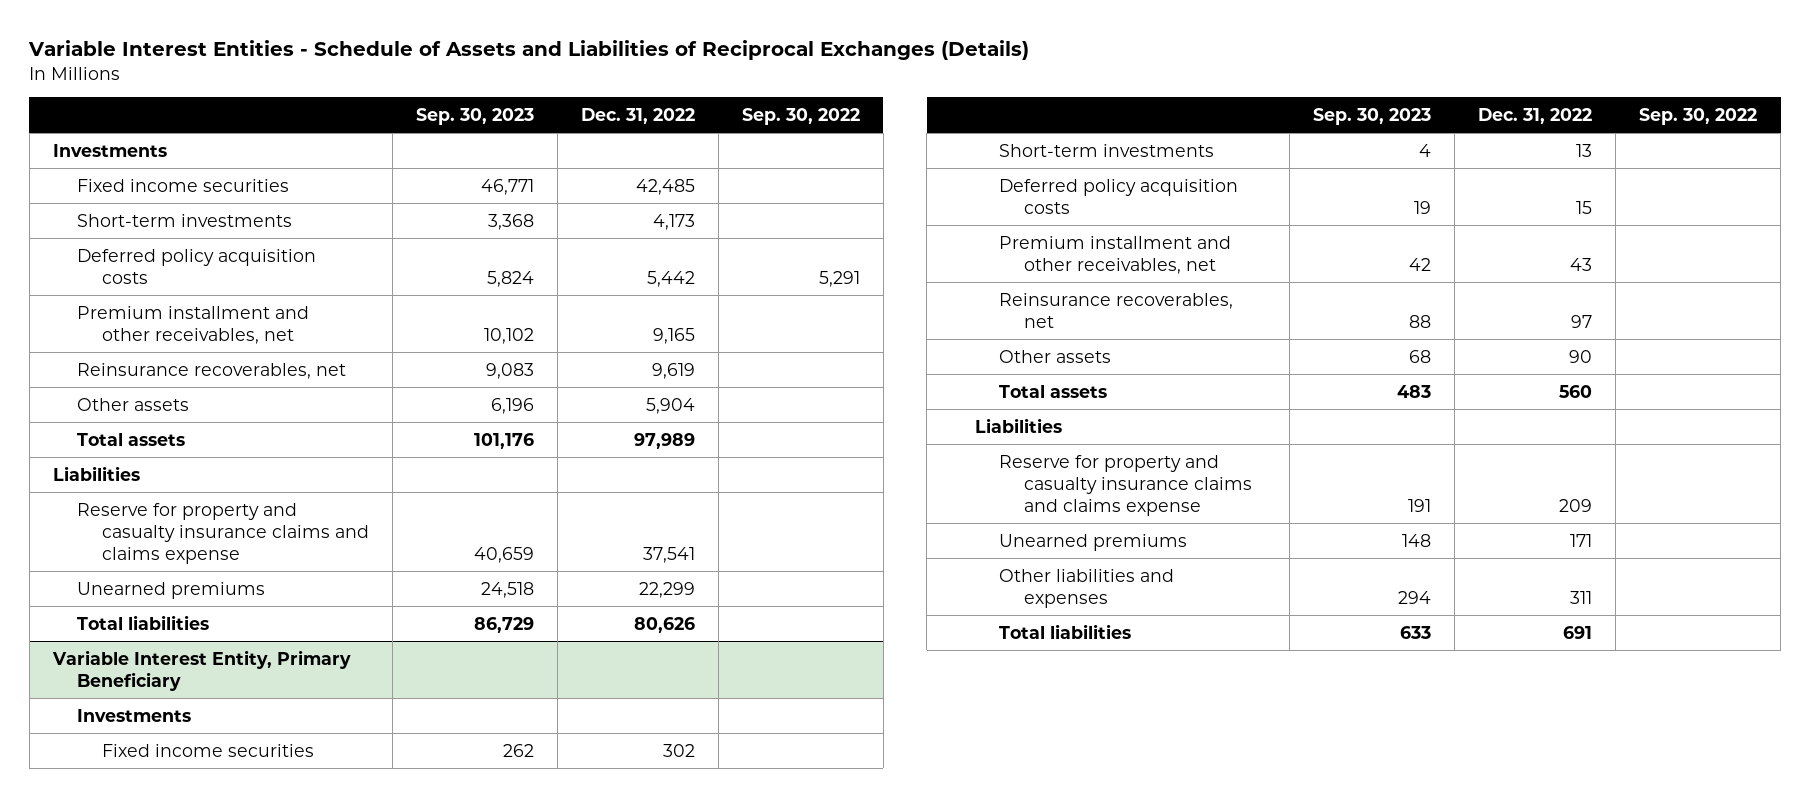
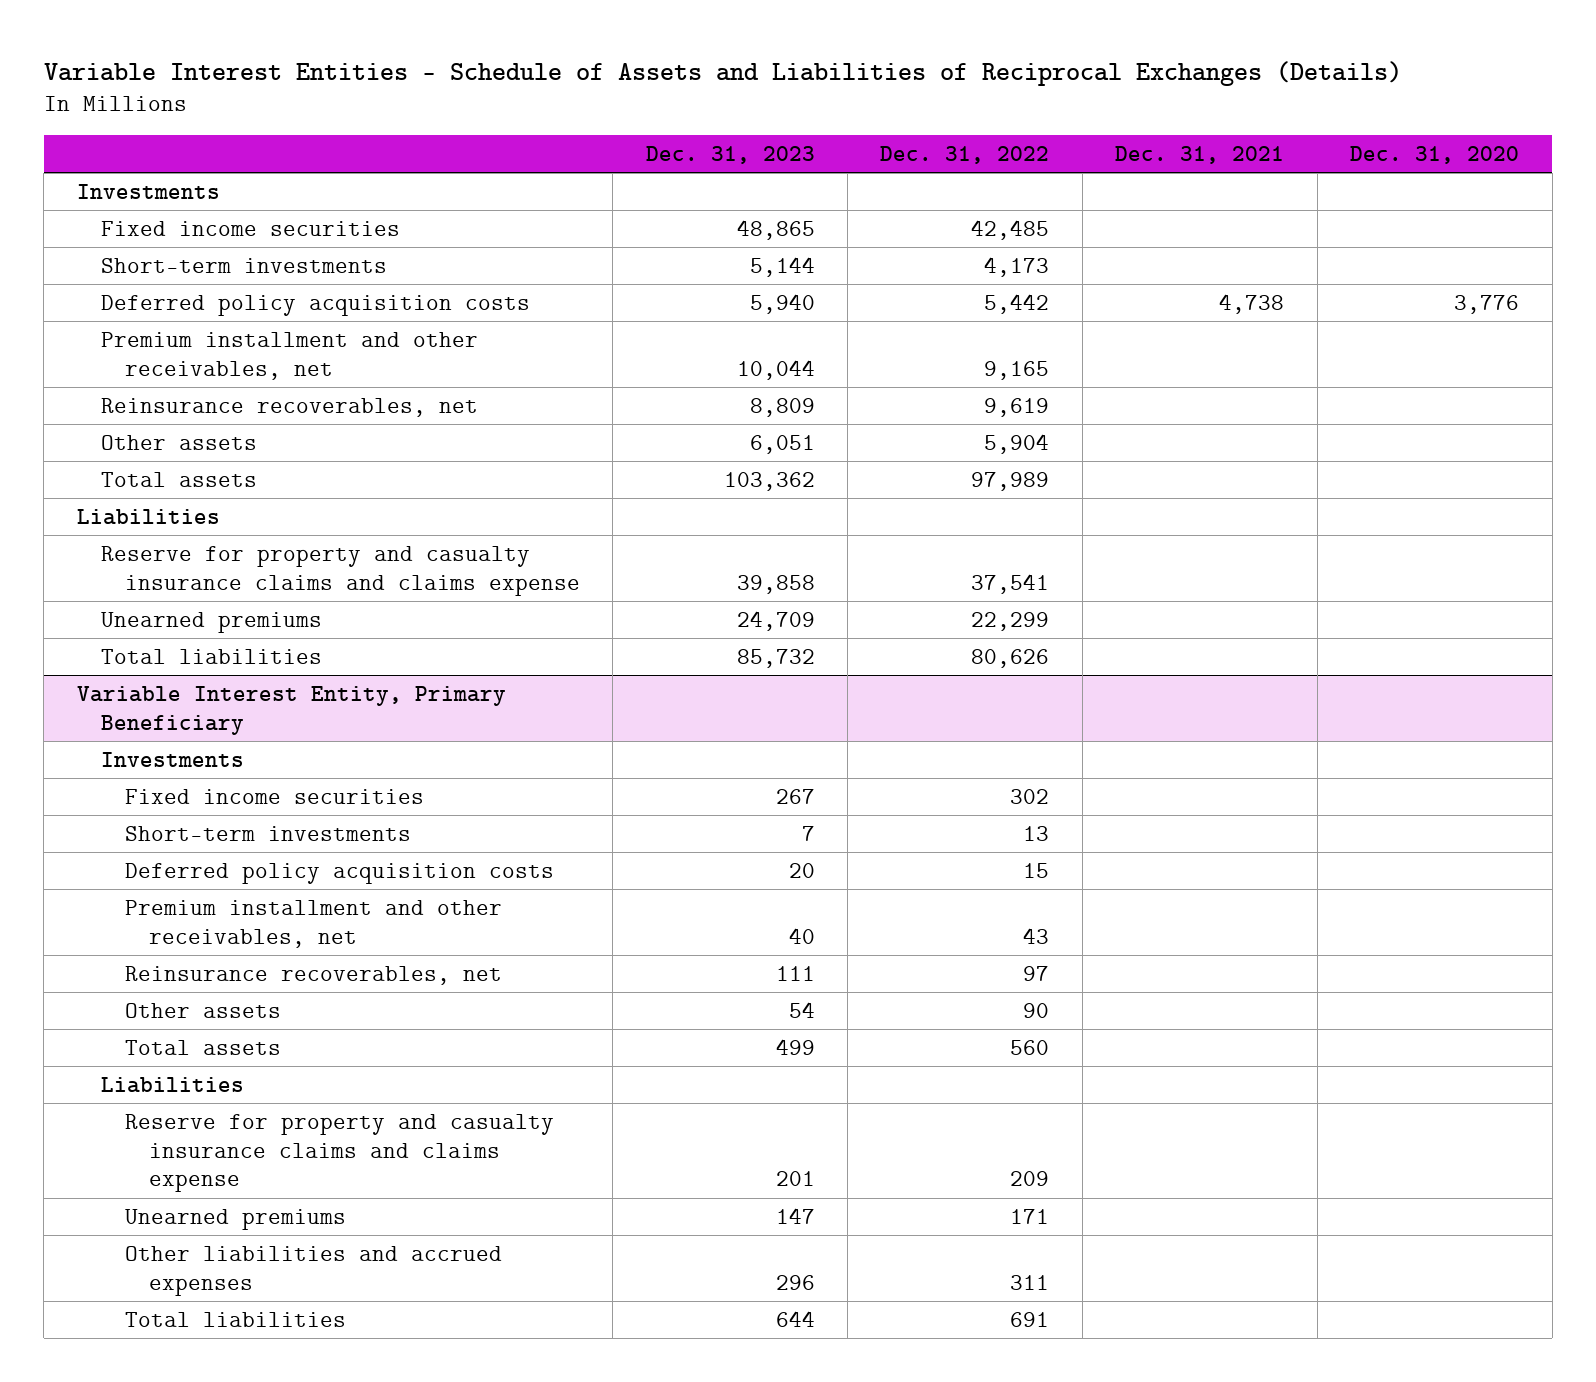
[415,107,534,125] Sep. 30, 2023 -> none
[741,107,860,125] Sep. 30, 2022 -> none
none -> [645,145,815,164] Dec. 31, 2023
none -> [1115,145,1285,164] Dec. 31, 2021
none -> [1350,145,1520,164] Dec. 31, 2020
[999,568,1175,608] Other liabilities and expenses -> [124,1245,502,1296] Other liabilities and accrued expenses

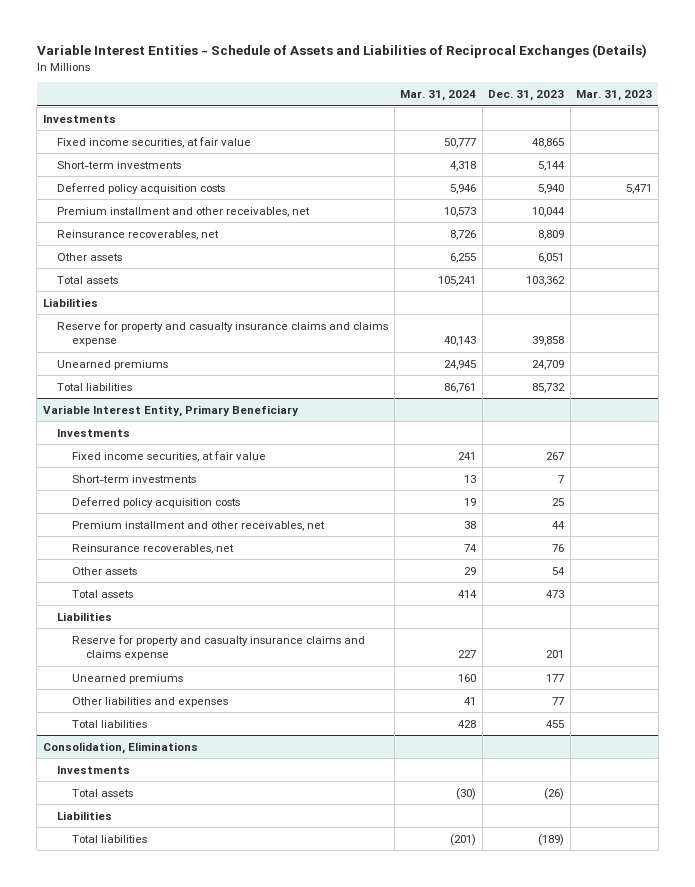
[880,145,1050,164] Dec. 31, 2022 -> none
[1115,145,1285,164] Dec. 31, 2021 -> none
[1350,145,1520,164] Dec. 31, 2020 -> none
none -> [400,90,477,102] Mar. 31, 2024
none -> [576,90,653,102] Mar. 31, 2023
[100,220,400,236] Fixed income securities -> [57,136,252,148] Fixed income securities, at fair value
[124,788,424,804] Fixed income securities -> [71,450,266,462] Fixed income securities, at fair value
[788,862,815,878] 20 -> [552,497,565,506] 25
[788,927,815,944] 40 -> [552,520,566,529] 44
[775,965,815,981] 111 -> [552,543,565,552] 76
[775,1038,815,1055] 499 -> [546,589,565,598] 473
[775,1207,815,1224] 147 -> [546,673,565,682] 177
[124,1245,502,1296] Other liabilities and accrued expenses -> [71,696,228,707] Other liabilities and expenses
[775,1274,815,1290] 296 -> [552,696,565,705] 77
[775,1310,815,1327] 644 -> [546,719,565,728] 455
none -> [42,741,198,754] Consolidation, Eliminations
none -> [57,765,131,774] Investments
none -> [71,788,133,797] Total assets
none -> [57,810,113,820] Liabilities
none -> [71,834,147,843] Total liabilities

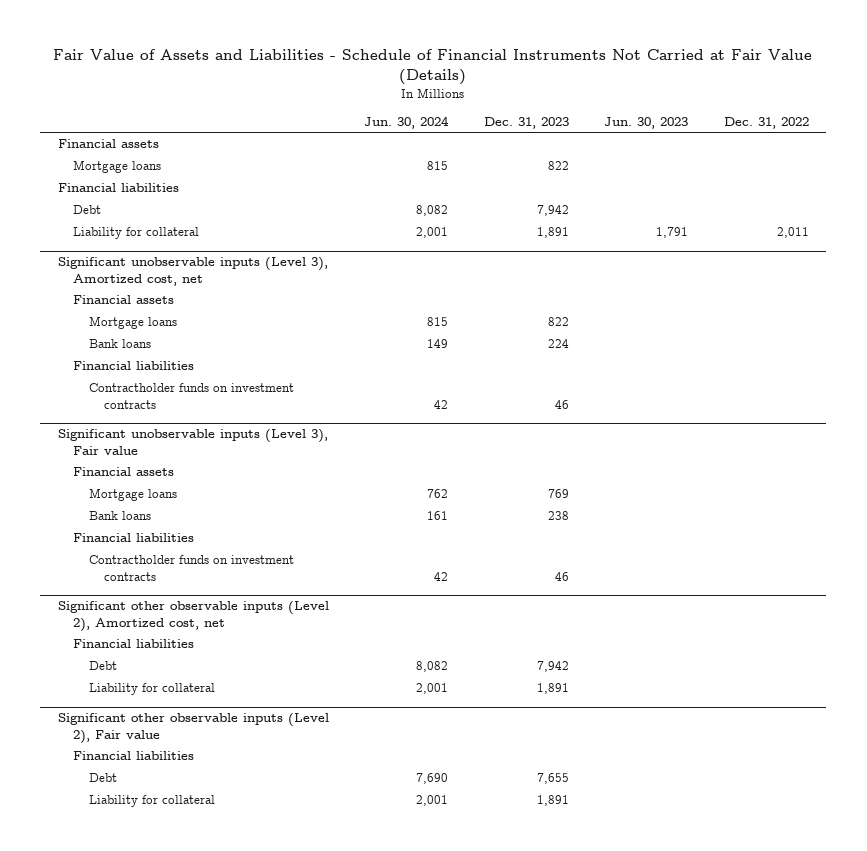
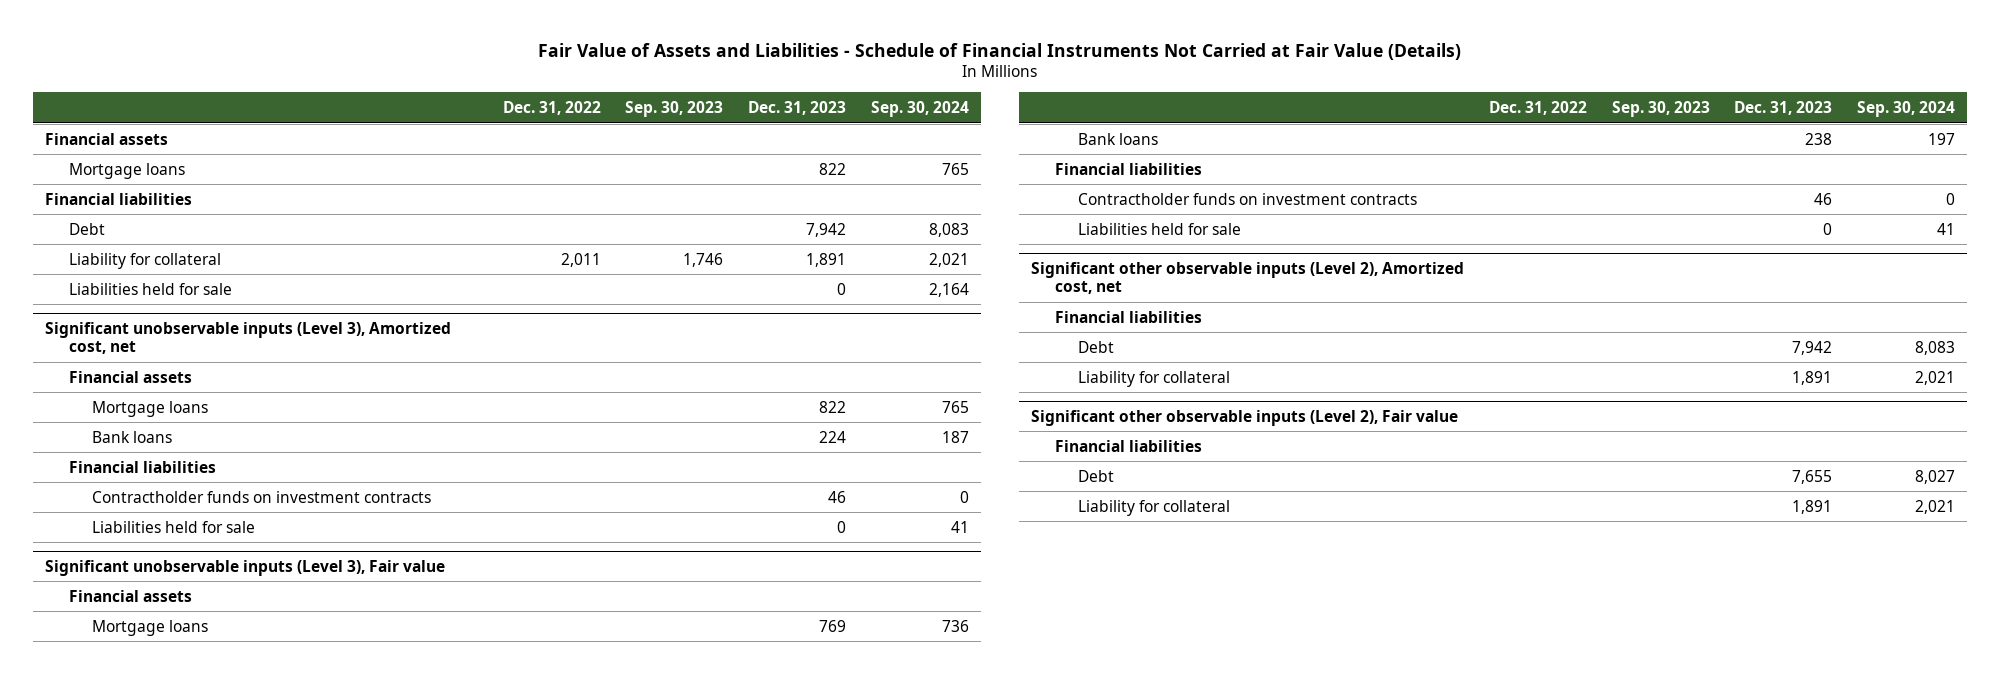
[364,115,450,129] Jun. 30, 2024 -> none
[604,116,689,129] Jun. 30, 2023 -> none
none -> [625,100,724,117] Sep. 30, 2023
none -> [870,100,969,117] Sep. 30, 2024
none -> [68,282,232,295] Liabilities held for sale
none -> [91,520,255,533] Liabilities held for sale
none -> [1078,222,1242,235] Liabilities held for sale

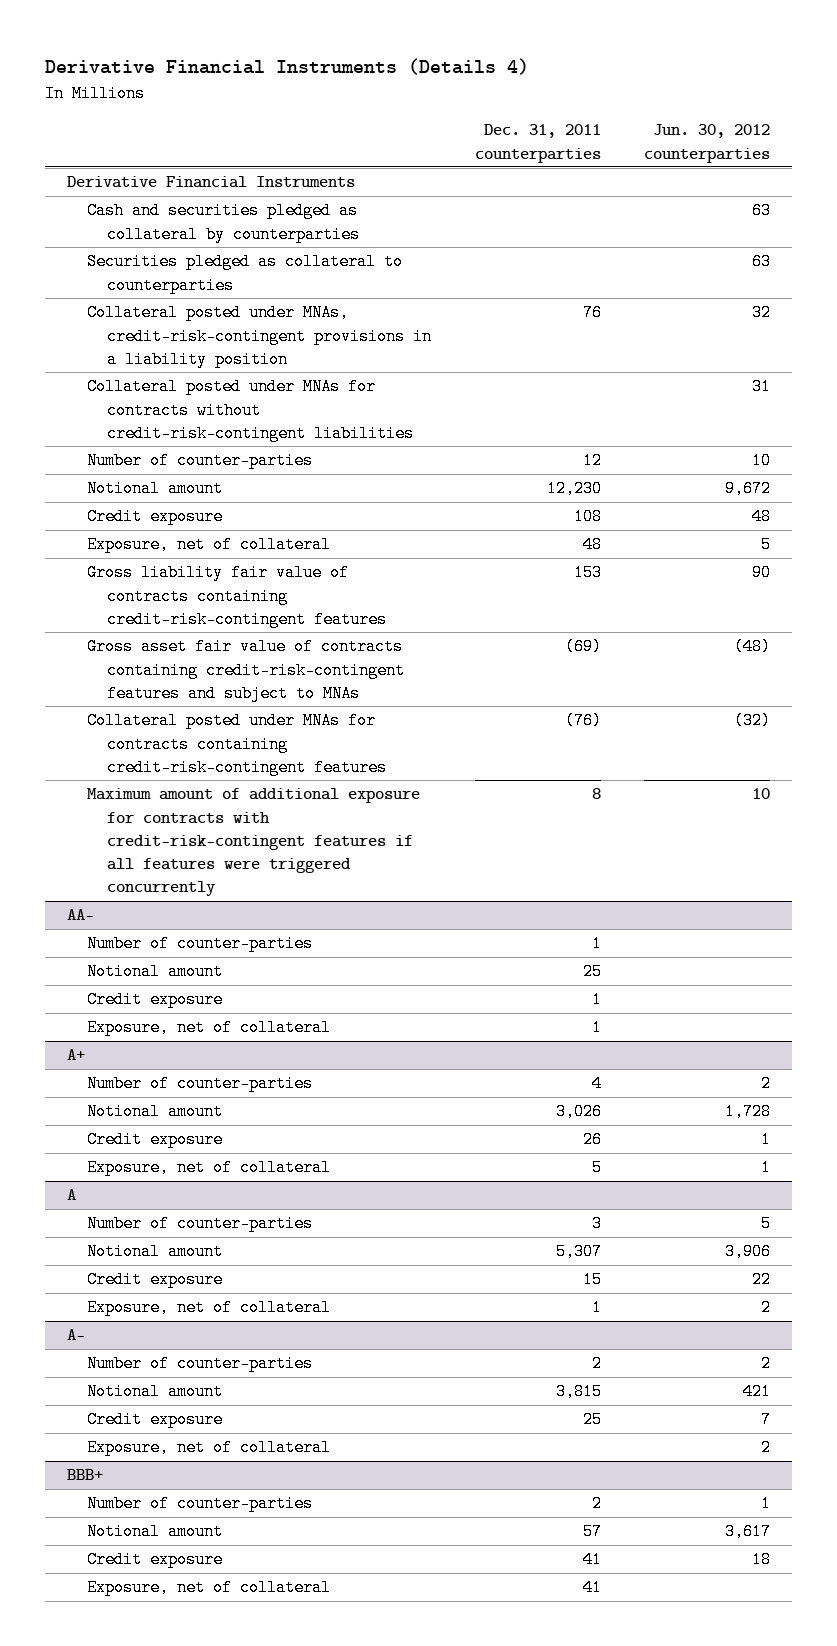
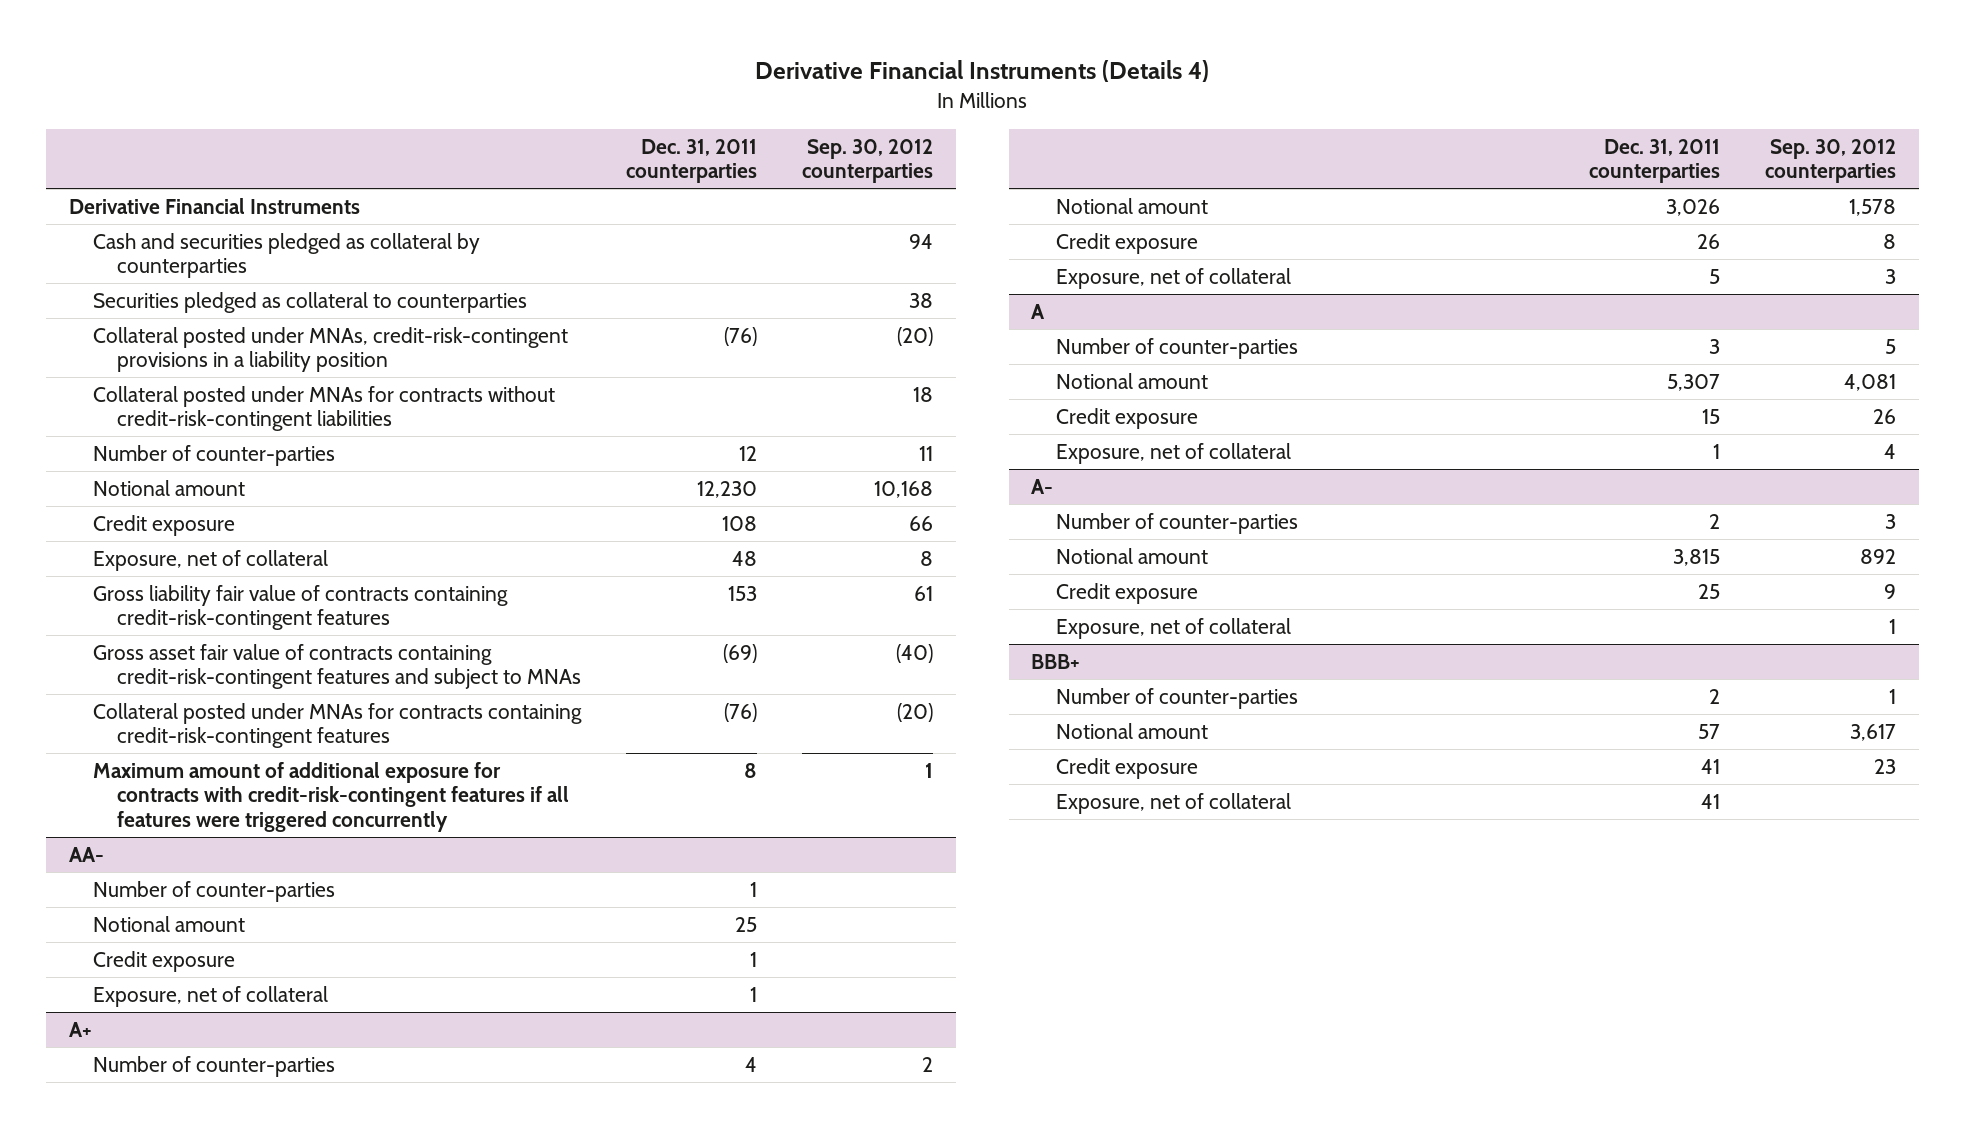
[644,124,771,163] Jun. 30, 2012 counterparties -> none
none -> [802,138,934,184] Sep. 30, 2012 counterparties
[582,304,602,322] 76 -> [724,326,758,346] (76)

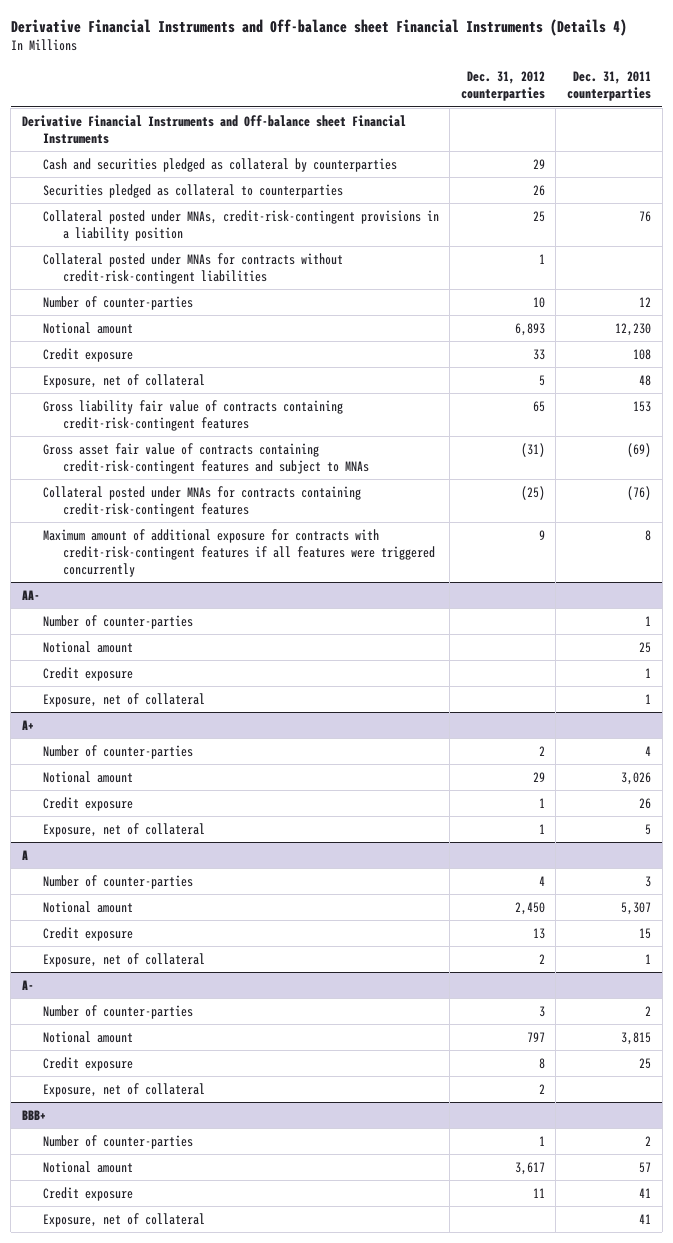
[755,59,1210,82] Derivative Financial Instruments (Details 4) -> [10,18,627,36] Derivative Financial Instruments and Off-balance sheet Financial Instruments (Details 4)
[802,138,934,184] Sep. 30, 2012 counterparties -> none
none -> [460,71,545,102] Dec. 31, 2012 counterparties
[68,197,360,214] Derivative Financial Instruments -> none
none -> [21,114,406,144] Derivative Financial Instruments and Off-balance sheet Financial Instruments
[724,326,758,346] (76) -> [638,210,651,222] 76

